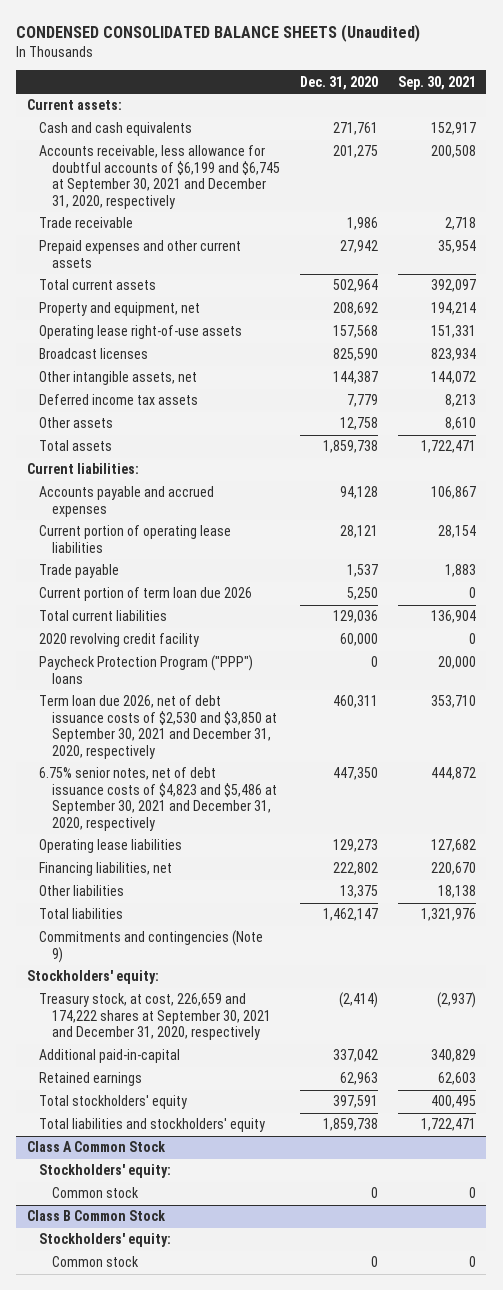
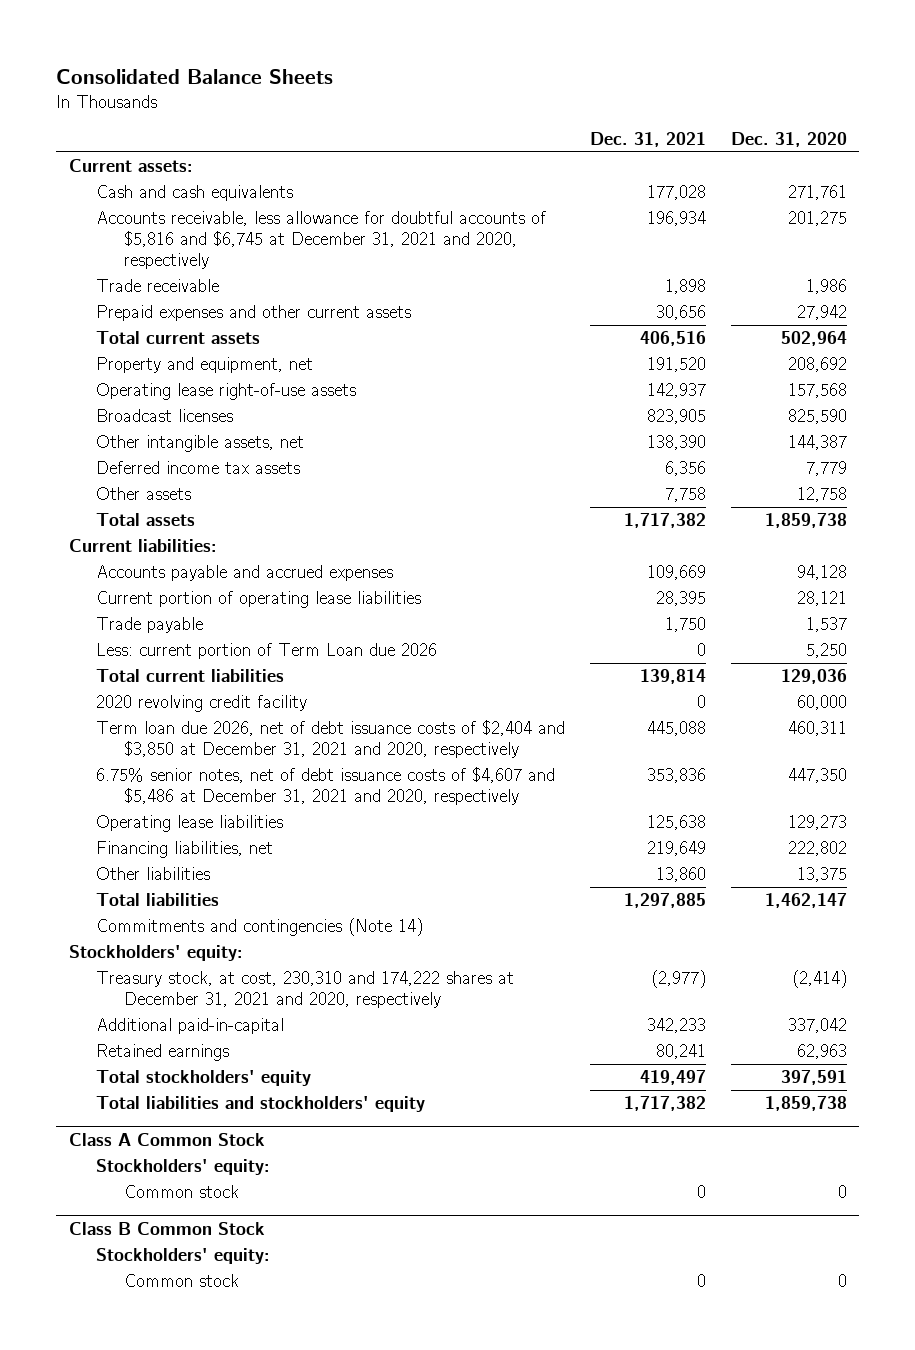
[16,23,421,42] CONDENSED CONSOLIDATED BALANCE SHEETS (Unaudited) -> [56,68,334,84] Consolidated Balance Sheets
[398,75,477,90] Sep. 30, 2021 -> none
none -> [589,131,706,147] Dec. 31, 2021
[39,145,280,209] Accounts receivable, less allowance for doubtful accounts of $6,199 and $6,745 at September 30, 2021 and December 31, 2020, respectively -> [96,211,547,270] Accounts receivable, less allowance for doubtful accounts of $5,816 and $6,745 at December 31, 2021 and 2020, respectively
[39,587,253,602] Current portion of term loan due 2026 -> [96,643,438,660] Less: current portion of Term Loan due 2026
[39,655,254,684] Paycheck Protection Program ("PPP") loans -> none
[39,695,277,759] Term loan due 2026, net of debt issuance costs of $2,530 and $3,850 at September 30, 2021 and December 31, 2020, respectively -> [96,720,566,759] Term loan due 2026, net of debt issuance costs of $2,404 and $3,850 at December 31, 2021 and 2020, respectively
[39,767,277,831] 6.75% senior notes, net of debt issuance costs of $4,823 and $5,486 at September 30, 2021 and December 31, 2020, respectively -> [96,767,556,806] 6.75% senior notes, net of debt issuance costs of $4,607 and $5,486 at December 31, 2021 and 2020, respectively
[39,930,264,963] Commitments and contingencies (Note 9) -> [96,918,424,937] Commitments and contingencies (Note 14)
[39,993,271,1041] Treasury stock, at cost, 226,659 and 174,222 shares at September 30, 2021 and December 31, 2020, respectively -> [96,971,515,1009] Treasury stock, at cost, 230,310 and 174,222 shares at December 31, 2021 and 2020, respectively

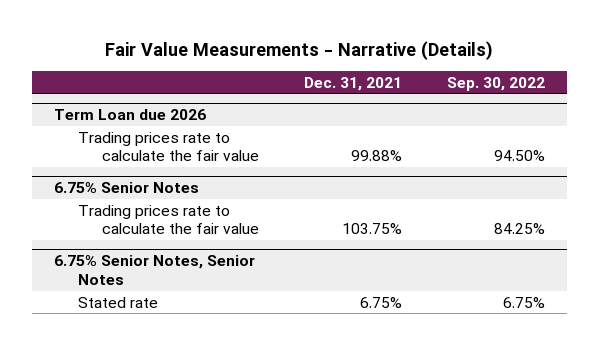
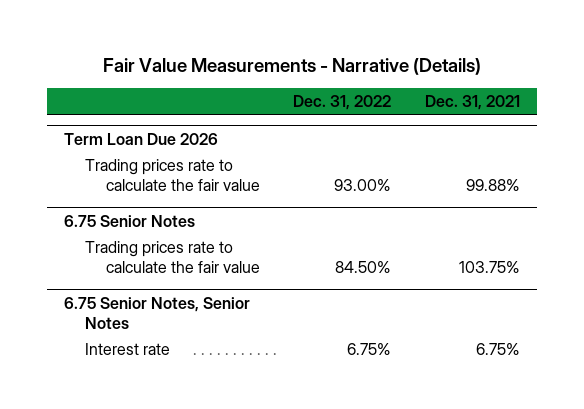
[446,76,545,91] Sep. 30, 2022 -> none
none -> [293,95,392,111] Dec. 31, 2022
[53,109,206,121] Term Loan due 2026 -> [63,133,218,146] Term Loan Due 2026
[53,182,199,194] 6.75% Senior Notes -> [63,215,195,228] 6.75 Senior Notes
[53,255,255,285] 6.75% Senior Notes, Senior Notes -> [63,297,250,329] 6.75 Senior Notes, Senior Notes
[77,296,158,308] Stated rate -> [84,343,170,356] Interest rate

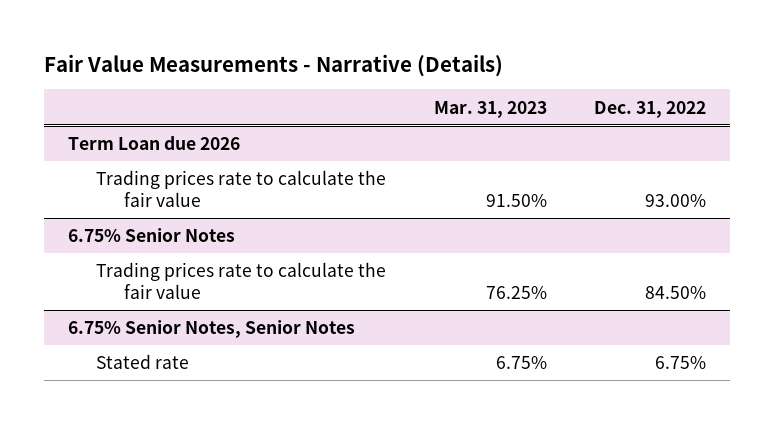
[425,95,521,111] Dec. 31, 2021 -> none
none -> [433,100,547,118] Mar. 31, 2023
[63,133,218,146] Term Loan Due 2026 -> [68,136,241,151] Term Loan due 2026
[63,215,195,228] 6.75 Senior Notes -> [68,228,236,243] 6.75% Senior Notes
[63,297,250,329] 6.75 Senior Notes, Senior Notes -> [68,320,356,339] 6.75% Senior Notes, Senior Notes
[84,343,170,356] Interest rate -> [96,354,190,370] Stated rate

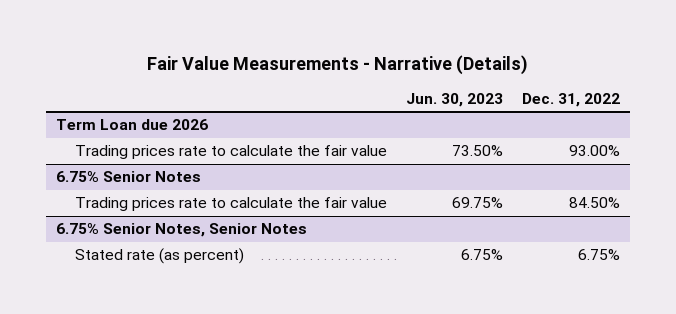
[433,100,547,118] Mar. 31, 2023 -> none
none -> [406,93,504,108] Jun. 30, 2023
[96,354,190,370] Stated rate -> [75,248,245,265] Stated rate (as percent)

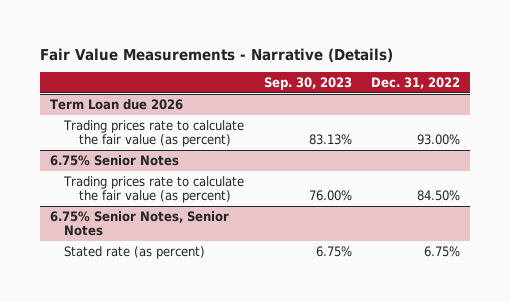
[406,93,504,108] Jun. 30, 2023 -> none
none -> [263,76,352,90] Sep. 30, 2023
[75,145,388,160] Trading prices rate to calculate the fair value -> [63,119,245,148] Trading prices rate to calculate the fair value (as percent)
[75,197,388,212] Trading prices rate to calculate the fair value -> [63,175,245,204] Trading prices rate to calculate the fair value (as percent)

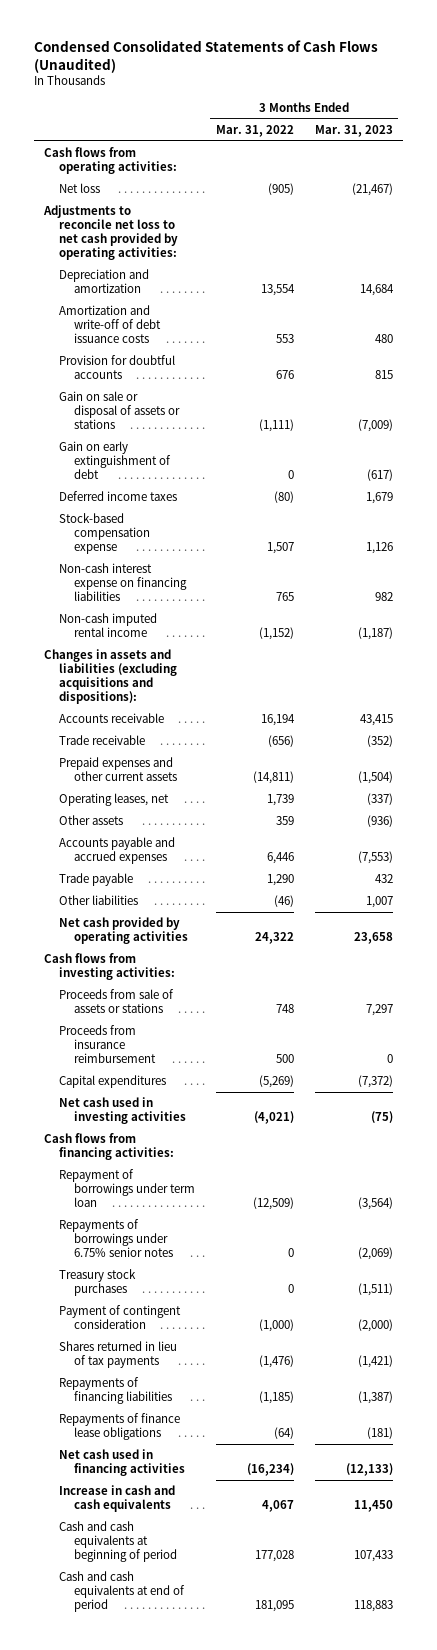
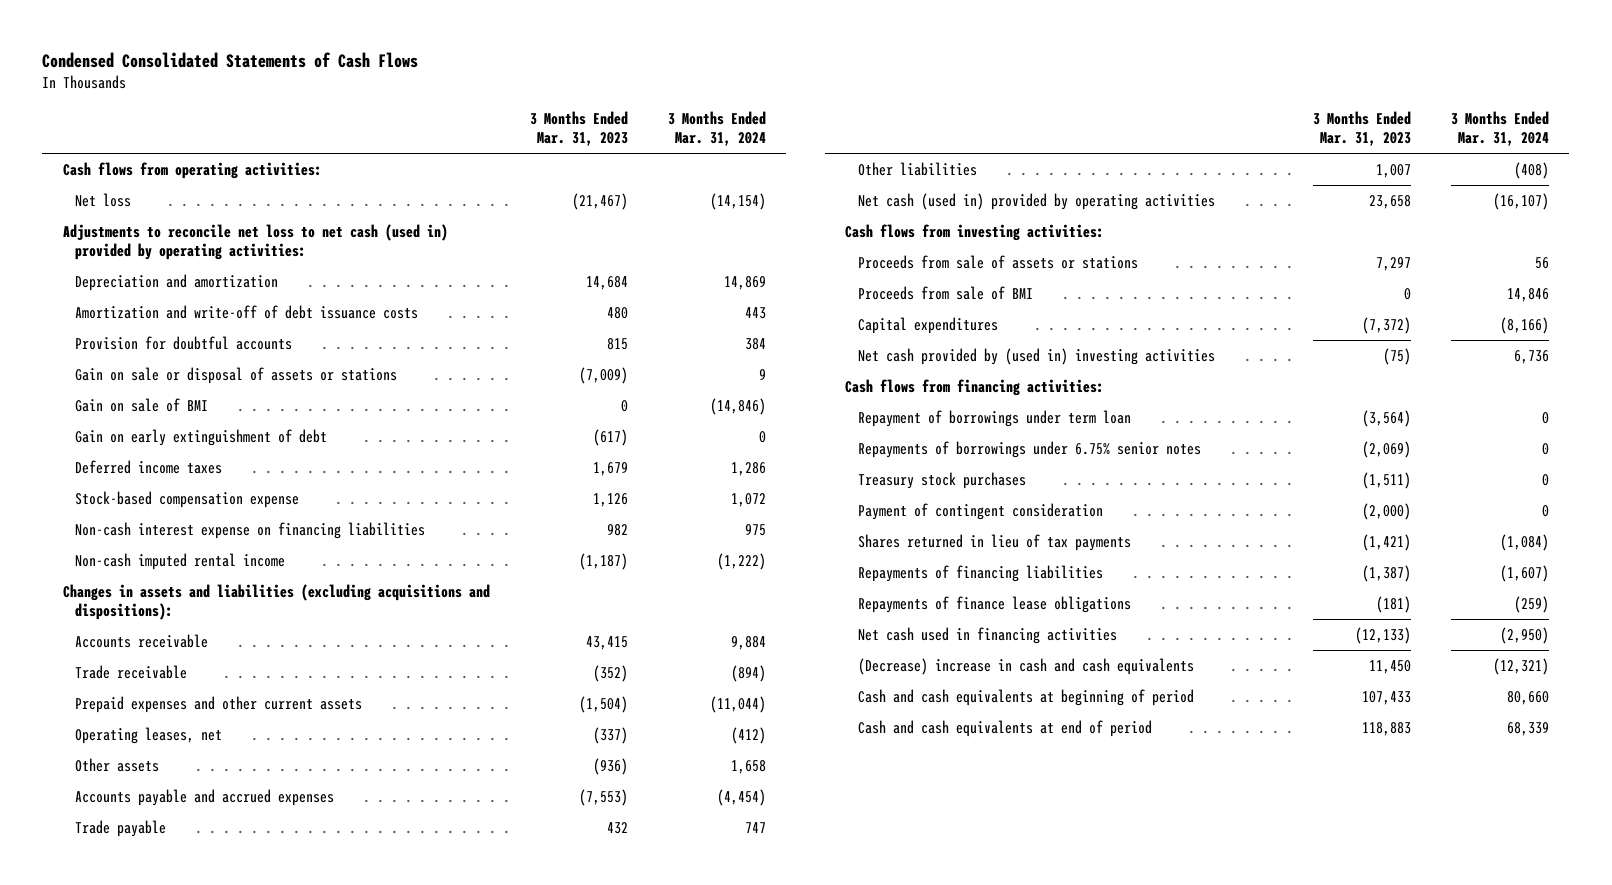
[33,39,378,73] Condensed Consolidated Statements of Cash Flows (Unaudited) -> [42,51,419,68] Condensed Consolidated Statements of Cash Flows
[215,125,294,138] Mar. 31, 2022 -> none
none -> [668,111,767,147] 3 Months Ended Mar. 31, 2024
[43,205,178,260] Adjustments to reconcile net loss to net cash provided by operating activities: -> [62,223,448,260] Adjustments to reconcile net loss to net cash (used in) provided by operating activities:
none -> [74,397,208,412] Gain on sale of BMI
[58,917,188,945] Net cash provided by operating activities -> [857,192,1215,210] Net cash (used in) provided by operating activities
[58,1025,156,1063] Proceeds from insurance reimbursement -> none
none -> [857,285,1033,300] Proceeds from sale of BMI
[58,1097,186,1125] Net cash used in investing activities -> [857,347,1215,365] Net cash provided by (used in) investing activities
[58,1485,175,1513] Increase in cash and cash equivalents -> [857,657,1194,675] (Decrease) increase in cash and cash equivalents

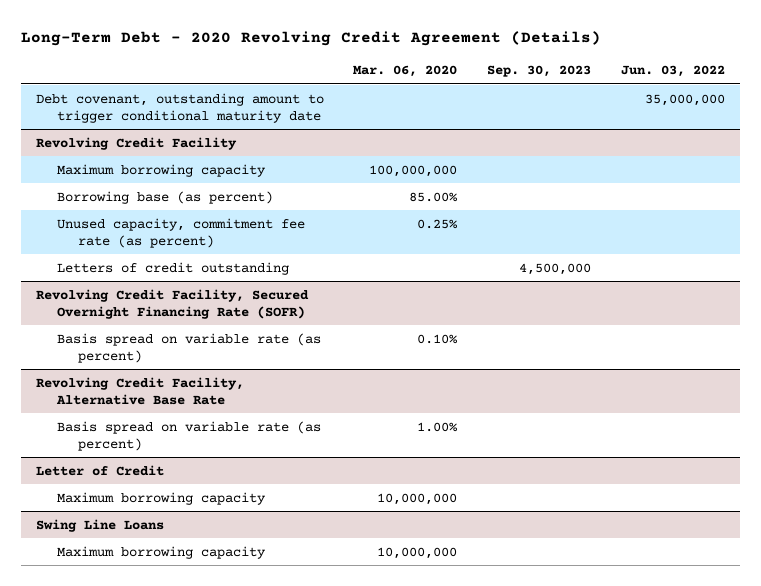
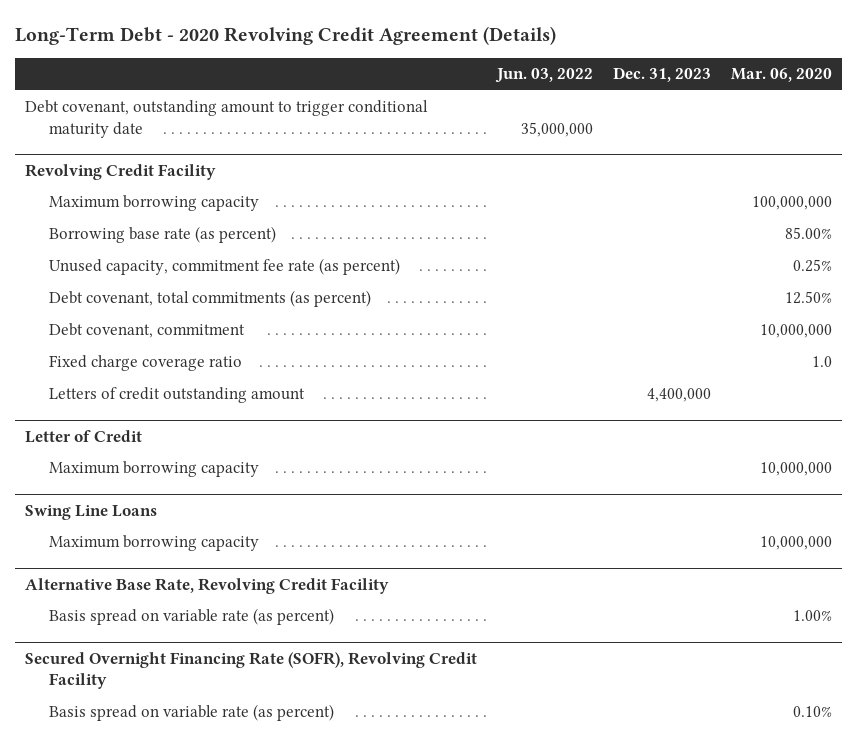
[487,64,592,77] Sep. 30, 2023 -> none
none -> [613,67,712,83] Dec. 31, 2023
[56,190,273,204] Borrowing base (as percent) -> [49,226,277,244] Borrowing base rate (as percent)
[35,288,309,319] Revolving Credit Facility, Secured Overnight Financing Rate (SOFR) -> none
[56,332,321,363] Basis spread on variable rate (as percent) -> none
[35,376,244,405] Revolving Credit Facility, Alternative Base Rate -> none
[56,420,321,451] Basis spread on variable rate (as percent) -> none
none -> [49,290,372,308] Debt covenant, total commitments (as percent)
none -> [49,323,246,339] Debt covenant, commitment
none -> [49,355,243,372] Fixed charge coverage ratio
[56,261,289,275] Letters of credit outstanding -> [49,387,306,404] Letters of credit outstanding amount
none -> [24,578,389,595] Alternative Base Rate, Revolving Credit Facility
none -> [49,608,335,626] Basis spread on variable rate (as percent)
none -> [24,652,477,690] Secured Overnight Financing Rate (SOFR), Revolving Credit Facility
none -> [49,704,335,722] Basis spread on variable rate (as percent)

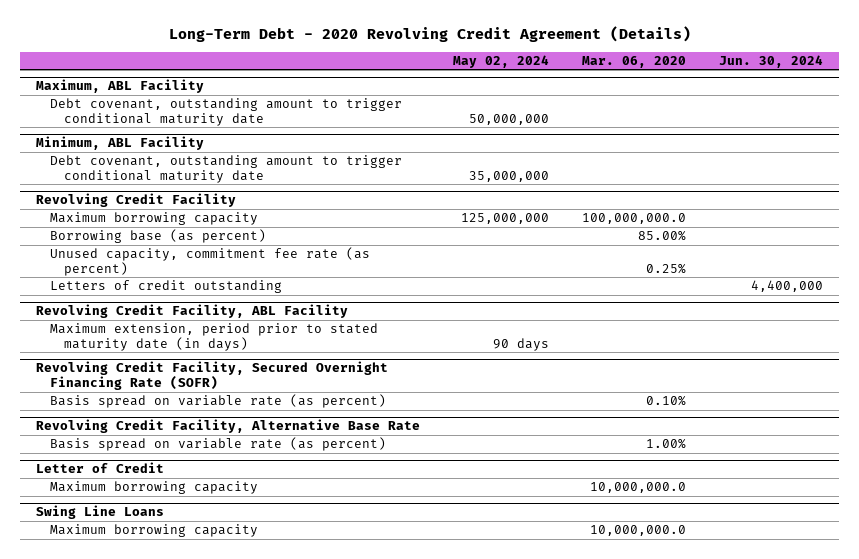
[495,68,594,84] Jun. 03, 2022 -> none
[613,67,712,83] Dec. 31, 2023 -> none
none -> [453,54,550,68] May 02, 2024
none -> [718,54,823,68] Jun. 30, 2024
none -> [36,79,205,94] Maximum, ABL Facility
none -> [36,136,205,151] Minimum, ABL Facility
none -> [49,155,402,183] Debt covenant, outstanding amount to trigger conditional maturity date
[752,196,833,211] 100,000,000 -> [581,213,686,225] 100,000,000.0
[49,226,277,244] Borrowing base rate (as percent) -> [49,229,266,244] Borrowing base (as percent)
[49,290,372,308] Debt covenant, total commitments (as percent) -> none
[49,323,246,339] Debt covenant, commitment -> none
[49,355,243,372] Fixed charge coverage ratio -> none
[49,387,306,404] Letters of credit outstanding amount -> [49,280,282,294] Letters of credit outstanding
none -> [36,304,349,319] Revolving Credit Facility, ABL Facility
none -> [49,323,378,351] Maximum extension, period prior to stated maturity date (in days)
none -> [36,361,389,390] Revolving Credit Facility, Secured Overnight Financing Rate (SOFR)
none -> [49,394,386,409] Basis spread on variable rate (as percent)
none -> [36,419,421,434] Revolving Credit Facility, Alternative Base Rate
none -> [49,437,386,452] Basis spread on variable rate (as percent)
[760,462,833,477] 10,000,000 -> [589,482,686,494] 10,000,000.0
[24,578,389,595] Alternative Base Rate, Revolving Credit Facility -> none
[49,608,335,626] Basis spread on variable rate (as percent) -> none
[24,652,477,690] Secured Overnight Financing Rate (SOFR), Revolving Credit Facility -> none
[49,704,335,722] Basis spread on variable rate (as percent) -> none
[760,536,833,551] 10,000,000 -> [589,525,686,537] 10,000,000.0

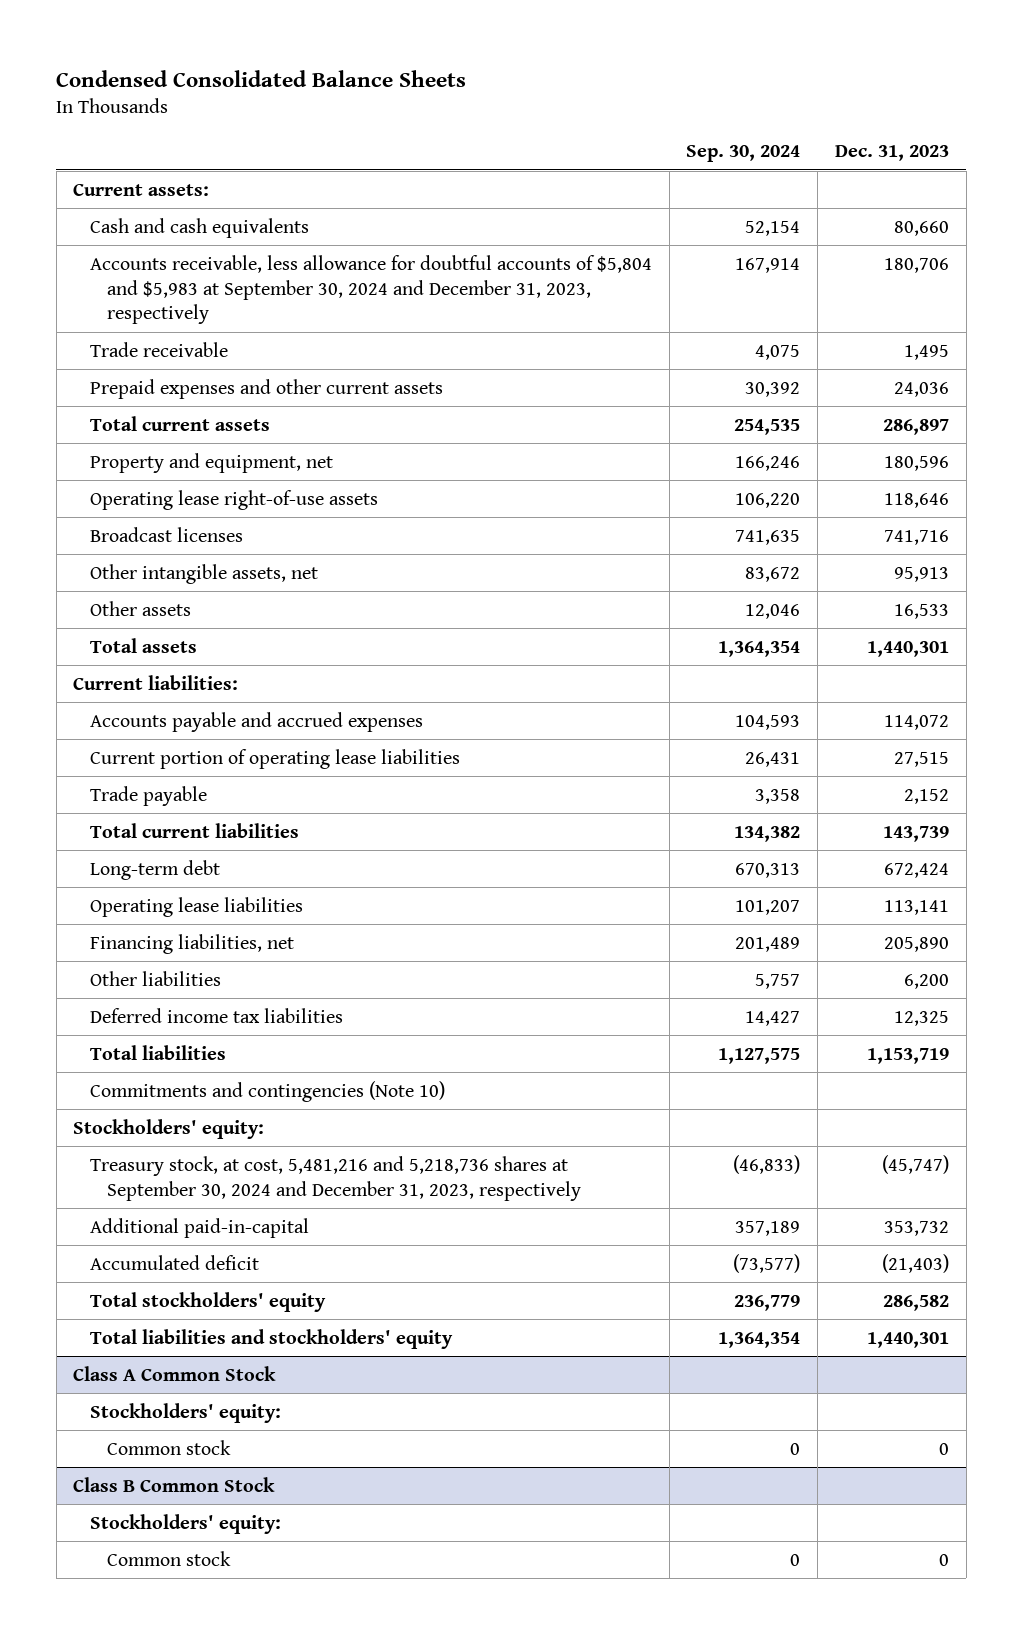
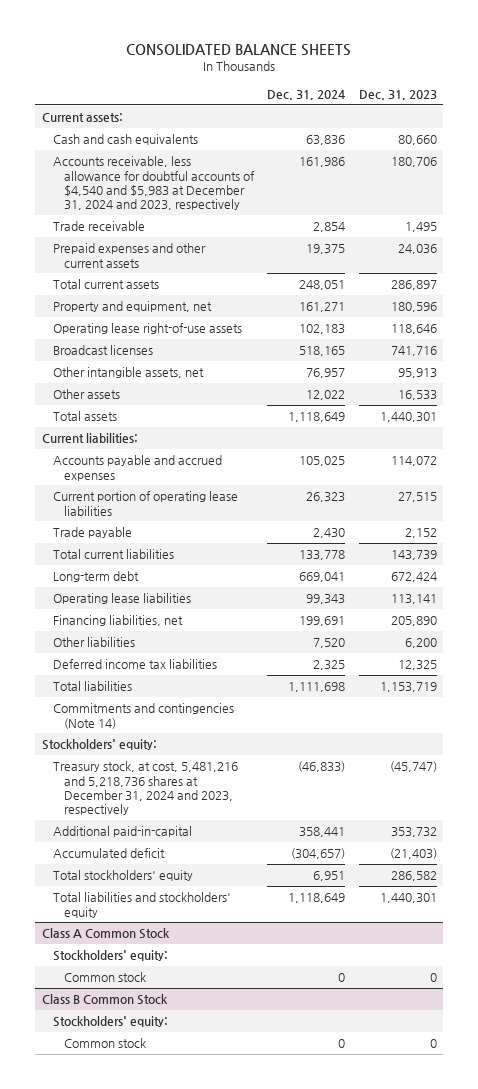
[56,69,467,87] Condensed Consolidated Balance Sheets -> [126,44,352,57] CONSOLIDATED BALANCE SHEETS
[686,145,801,163] Sep. 30, 2024 -> none
none -> [267,90,346,101] Dec. 31, 2024
[90,254,653,325] Accounts receivable, less allowance for doubtful accounts of $5,804 and $5,983 at September 30, 2024 and December 31, 2023, respectively -> [52,156,256,210] Accounts receivable, less allowance for doubtful accounts of $4,540 and $5,983 at December 31, 2024 and 2023, respectively
[90,1080,446,1102] Commitments and contingencies (Note 10) -> [52,703,234,729] Commitments and contingencies (Note 14)
[90,1155,581,1201] Treasury stock, at cost, 5,481,216 and 5,218,736 shares at September 30, 2024 and December 31, 2023, respectively -> [52,761,238,815] Treasury stock, at cost, 5,481,216 and 5,218,736 shares at December 31, 2024 and 2023, respectively

